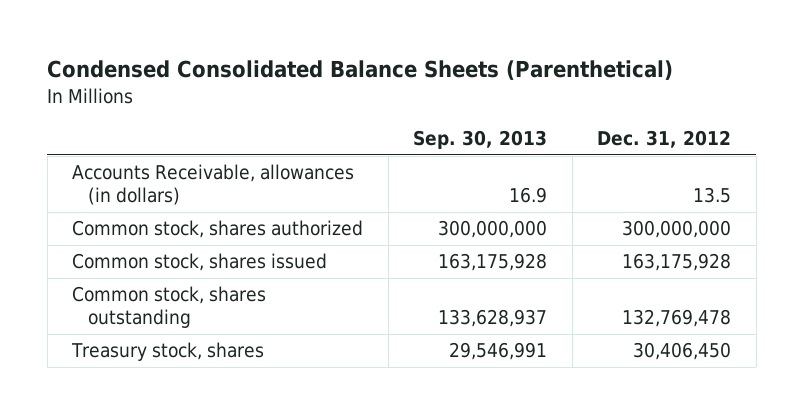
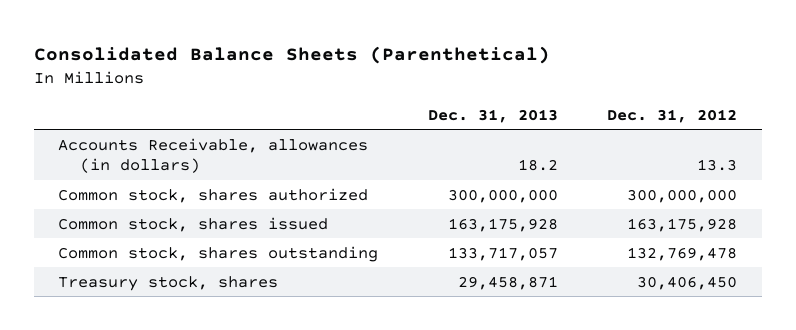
[47,59,674,80] Condensed Consolidated Balance Sheets (Parenthetical) -> [33,46,550,65] Consolidated Balance Sheets (Parenthetical)
[413,130,548,150] Sep. 30, 2013 -> none
none -> [427,108,558,123] Dec. 31, 2013
[693,187,732,204] 13.5 -> [697,159,738,172] 13.3

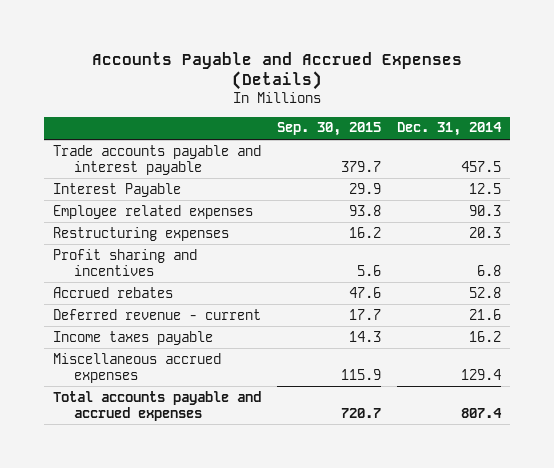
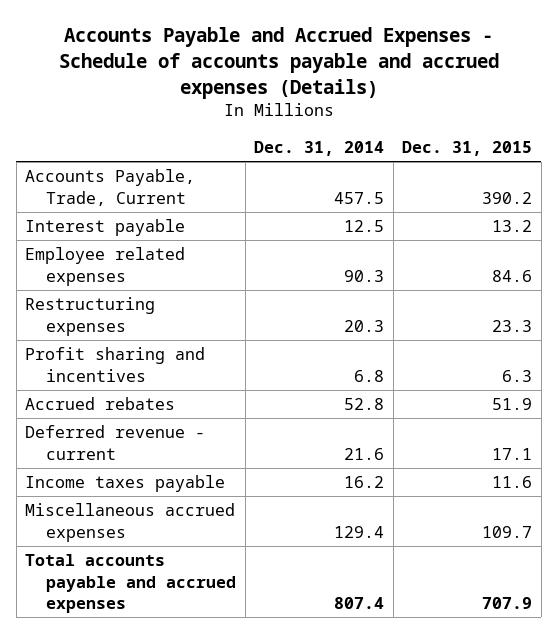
[92,51,463,91] Accounts Payable and Accrued Expenses (Details) -> [58,27,499,99] Accounts Payable and Accrued Expenses - Schedule of accounts payable and accrued expenses (Details)
[277,122,382,137] Sep. 30, 2015 -> none
none -> [402,141,533,157] Dec. 31, 2015
[52,144,261,175] Trade accounts payable and interest payable -> [25,169,196,206] Accounts Payable, Trade, Current
[52,182,181,197] Interest Payable -> [25,219,186,237] Interest payable

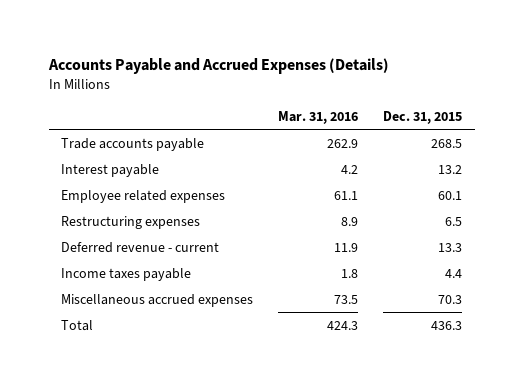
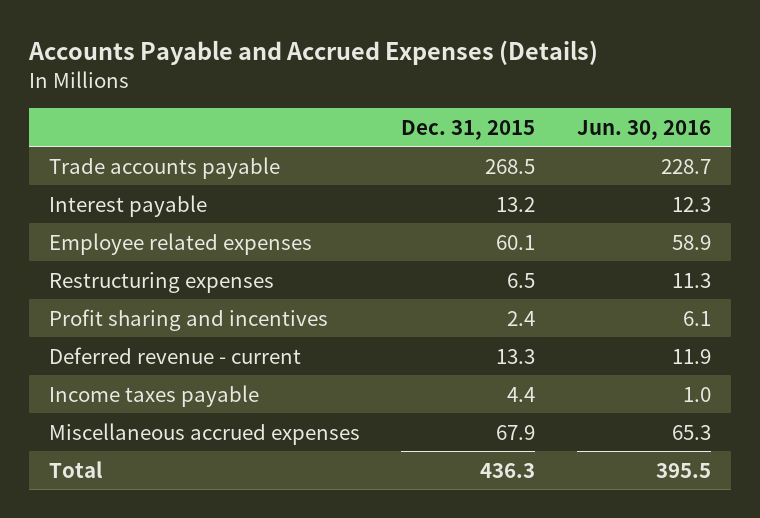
[278,111,359,125] Mar. 31, 2016 -> none
none -> [576,119,711,140] Jun. 30, 2016
none -> [49,308,329,331] Profit sharing and incentives
[438,294,463,304] 70.3 -> [496,424,536,440] 67.9

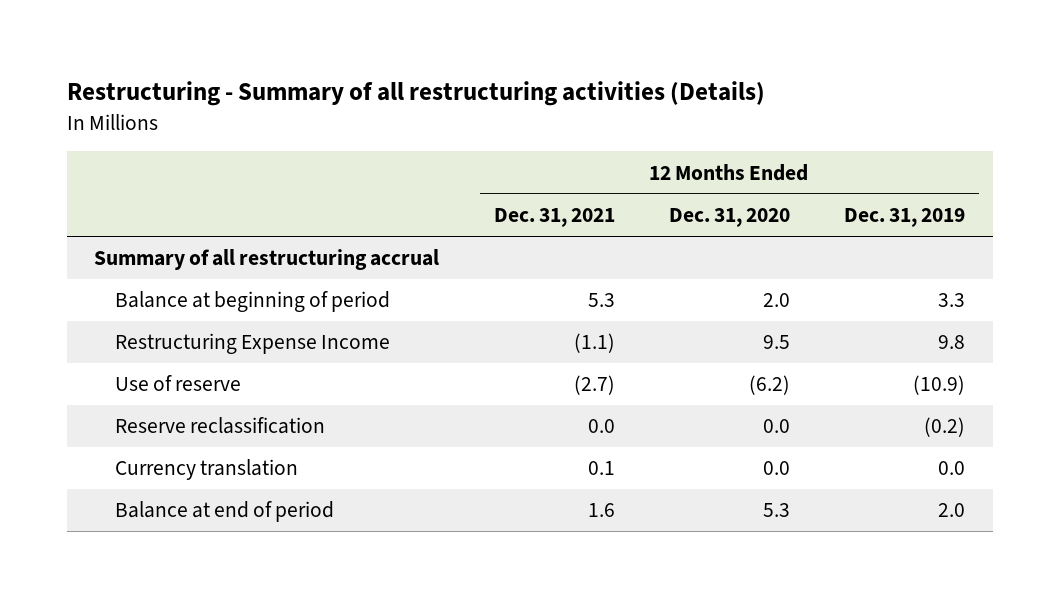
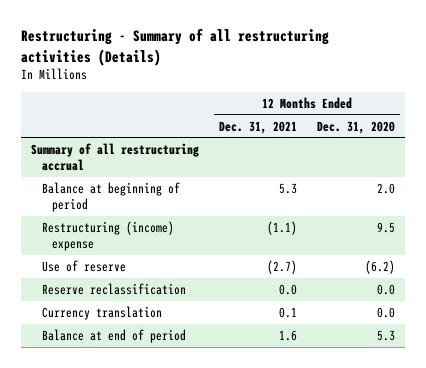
[844,208,966,228] Dec. 31, 2019 -> none
[114,333,390,355] Restructuring Expense Income -> [41,220,174,252] Restructuring (income) expense

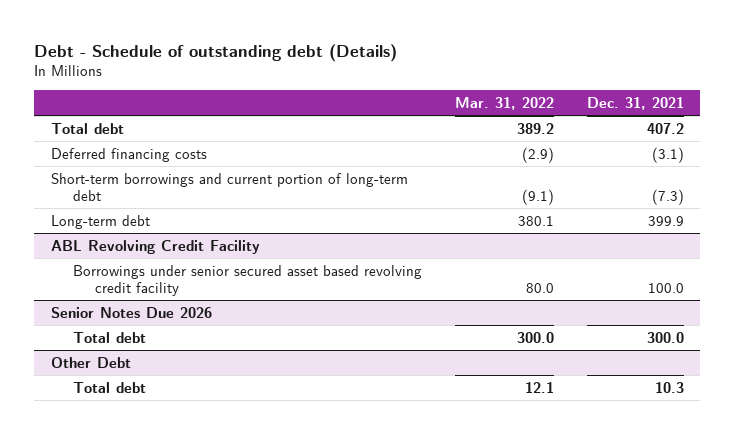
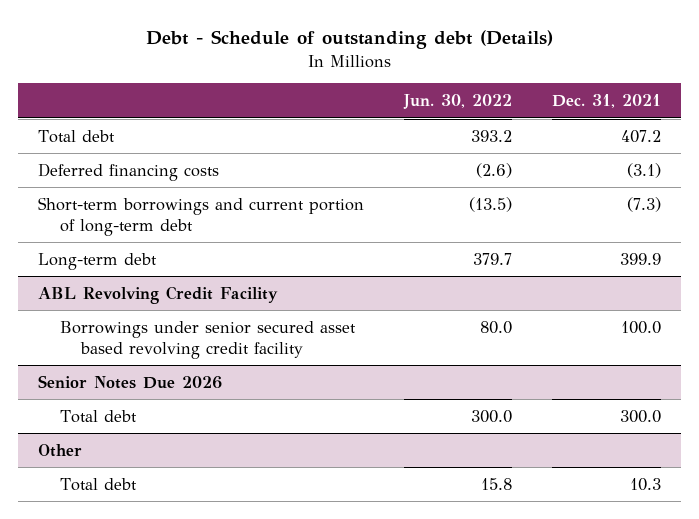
[454,96,554,110] Mar. 31, 2022 -> none
none -> [403,94,513,110] Jun. 30, 2022
[50,356,131,368] Other Debt -> [38,443,83,457] Other

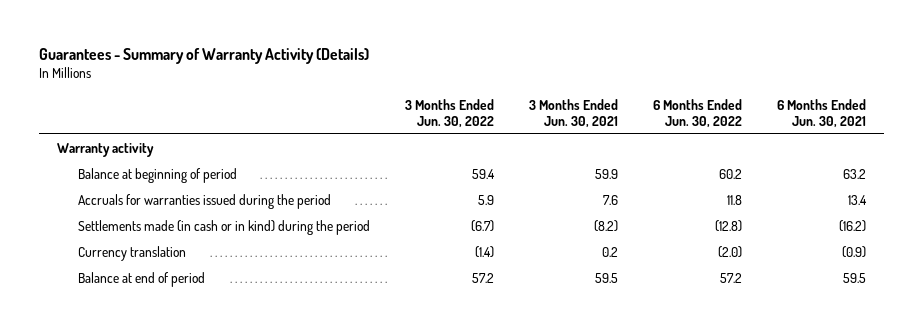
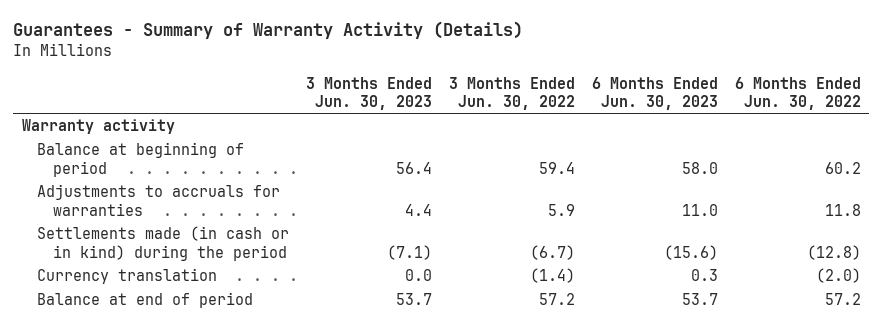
[529,98,619,128] 3 Months Ended Jun. 30, 2021 -> none
[777,98,867,128] 6 Months Ended Jun. 30, 2021 -> none
none -> [306,76,433,111] 3 Months Ended Jun. 30, 2023
none -> [591,76,718,111] 6 Months Ended Jun. 30, 2023
[77,193,331,209] Accruals for warranties issued during the period -> [37,184,281,216] Adjustments to accruals for warranties

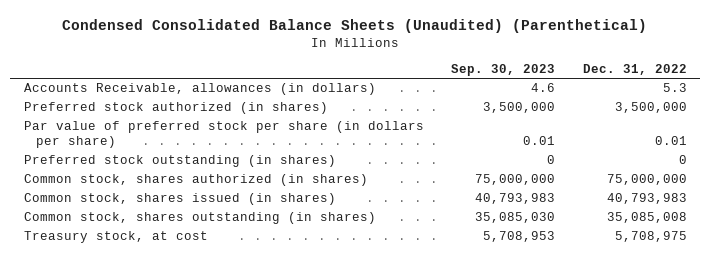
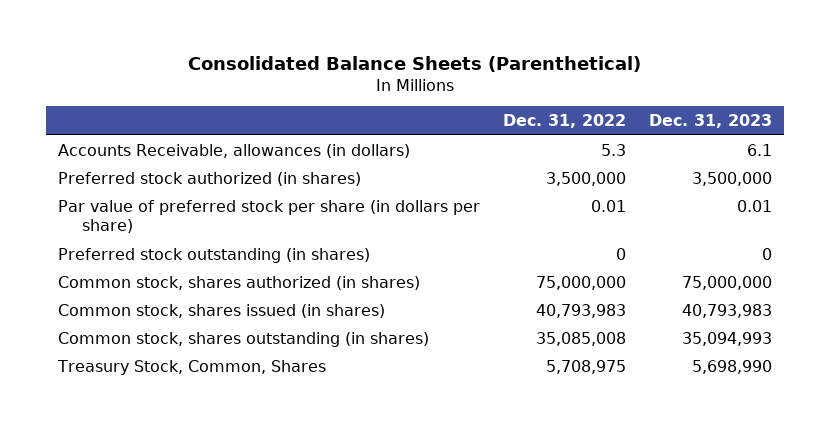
[62,18,648,33] Condensed Consolidated Balance Sheets (Unaudited) (Parenthetical) -> [188,56,642,73] Consolidated Balance Sheets (Parenthetical)
[451,64,556,77] Sep. 30, 2023 -> none
none -> [649,114,773,129] Dec. 31, 2023
[23,231,208,244] Treasury stock, at cost -> [56,359,326,375] Treasury Stock, Common, Shares

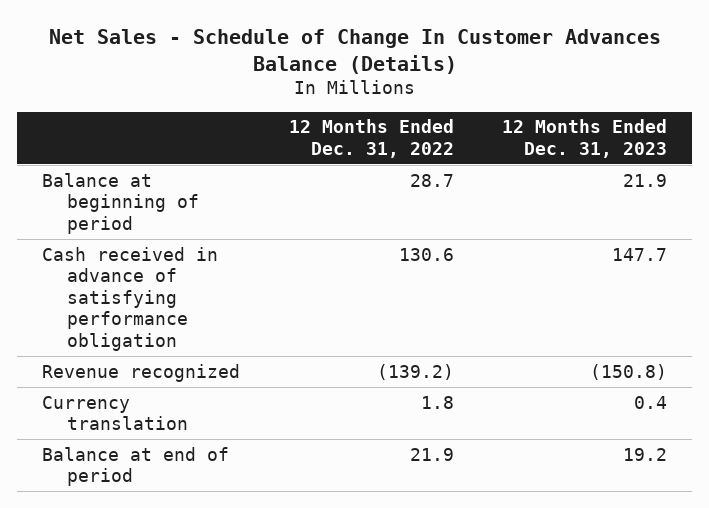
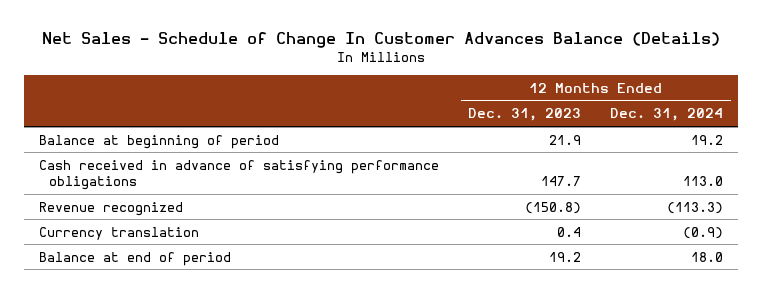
[288,119,454,158] 12 Months Ended Dec. 31, 2022 -> none
none -> [610,108,724,122] Dec. 31, 2024
[41,246,218,351] Cash received in advance of satisfying performance obligation -> [38,159,439,190] Cash received in advance of satisfying performance obligations

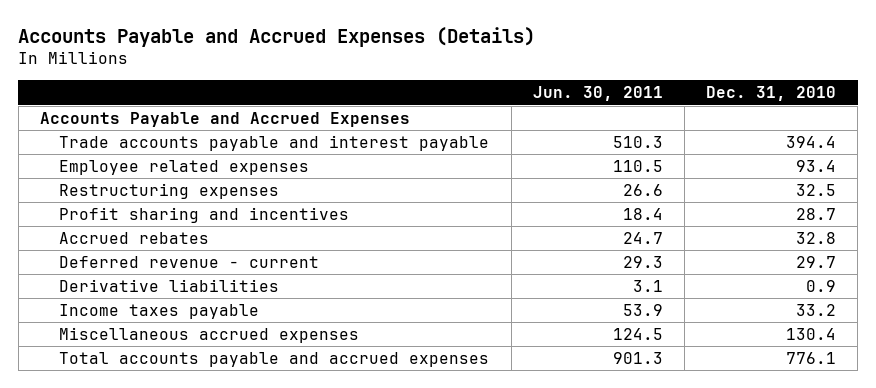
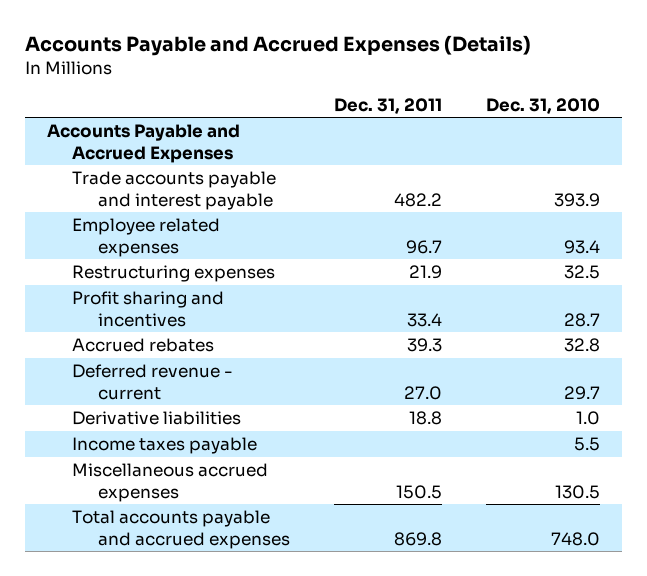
[532,86,663,102] Jun. 30, 2011 -> none
none -> [334,97,443,114] Dec. 31, 2011
[786,135,837,148] 394.4 -> [554,192,601,207] 393.9
[806,279,837,292] 0.9 -> [576,411,601,426] 1.0
[796,303,837,316] 33.2 -> [574,437,601,452] 5.5
[786,327,837,340] 130.4 -> [555,484,601,499] 130.5
[786,351,837,364] 776.1 -> [551,531,601,546] 748.0

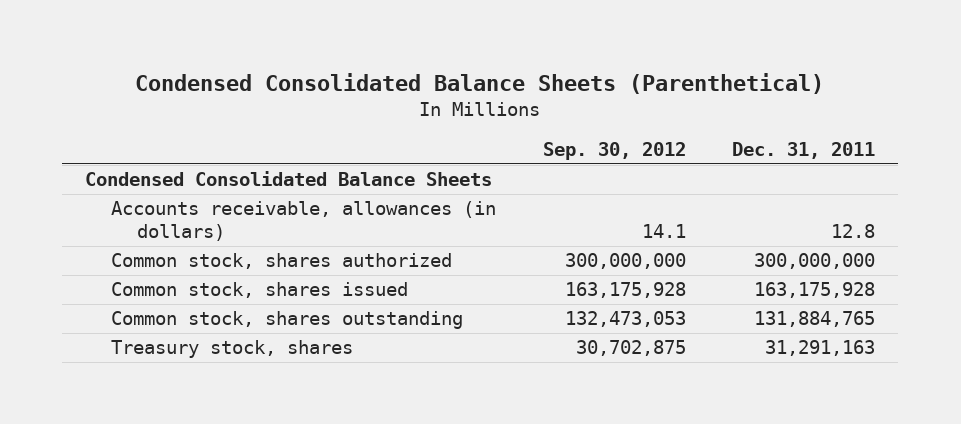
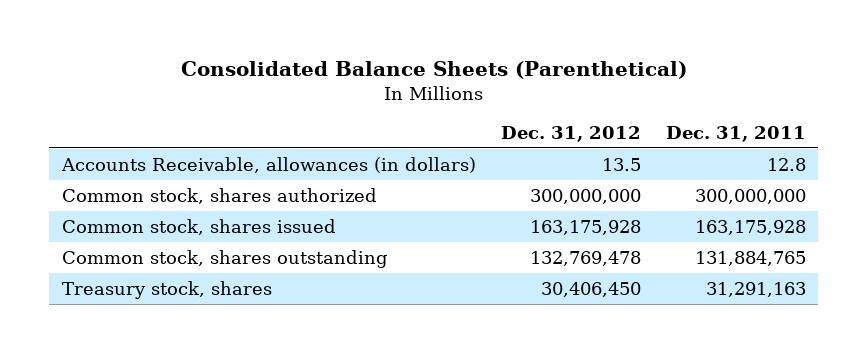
[135,73,825,95] Condensed Consolidated Balance Sheets (Parenthetical) -> [180,61,687,80] Consolidated Balance Sheets (Parenthetical)
[542,142,686,161] Sep. 30, 2012 -> none
none -> [500,125,641,142] Dec. 31, 2012
[85,171,493,187] Condensed Consolidated Balance Sheets -> none
[111,201,497,242] Accounts receivable, allowances (in dollars) -> [60,156,476,173] Accounts Receivable, allowances (in dollars)

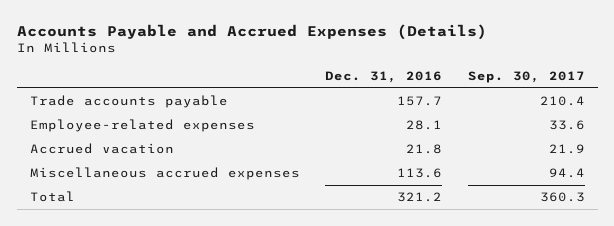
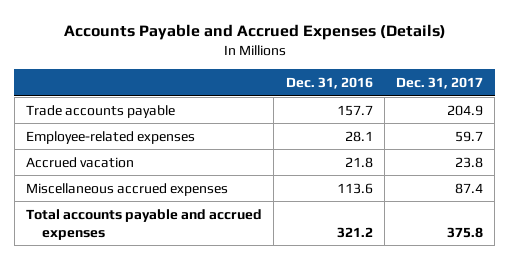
[467,71,585,84] Sep. 30, 2017 -> none
none -> [396,77,484,90] Dec. 31, 2017
[29,191,75,203] Total -> [26,208,263,240] Total accounts payable and accrued expenses

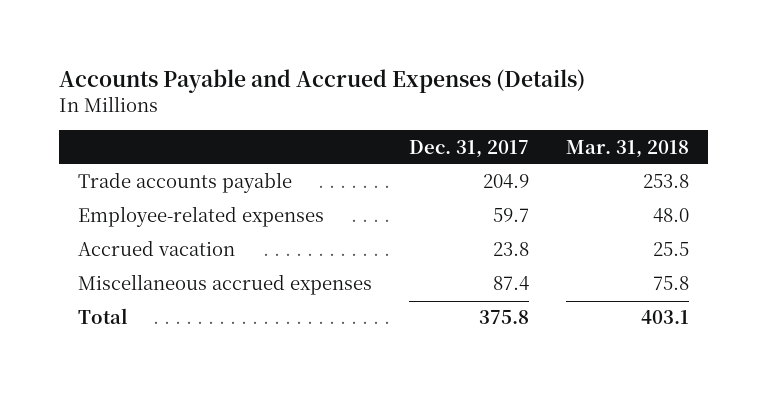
[285,77,373,90] Dec. 31, 2016 -> none
none -> [565,139,689,158] Mar. 31, 2018
[26,208,263,240] Total accounts payable and accrued expenses -> [77,308,128,325] Total

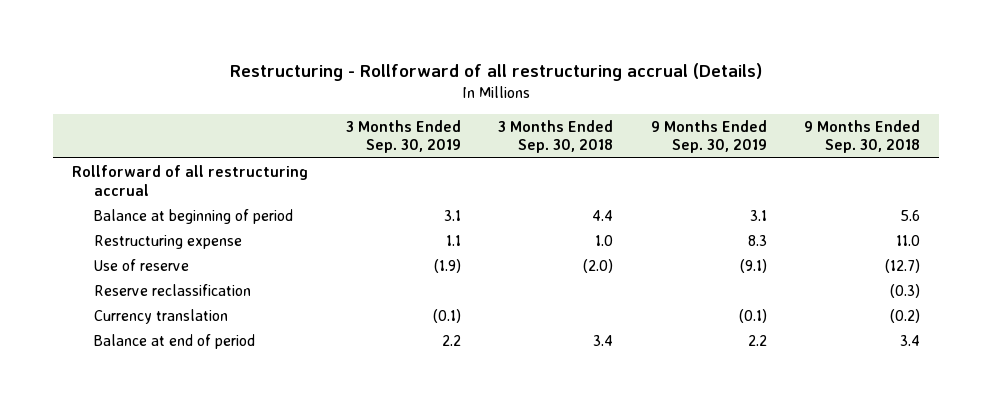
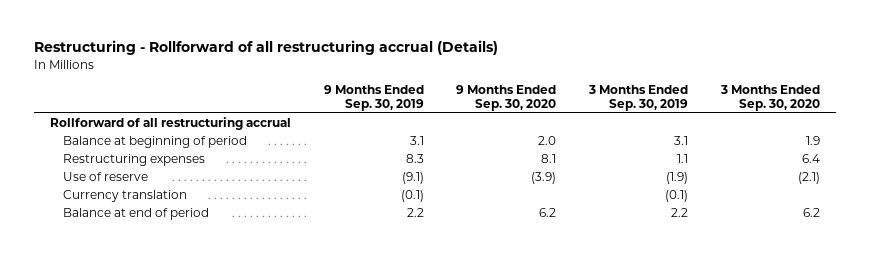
[498,119,614,154] 3 Months Ended Sep. 30, 2018 -> none
[804,119,921,154] 9 Months Ended Sep. 30, 2018 -> none
none -> [456,84,557,112] 9 Months Ended Sep. 30, 2020
none -> [719,84,820,112] 3 Months Ended Sep. 30, 2020
[93,234,242,249] Restructuring expense -> [63,154,206,167] Restructuring expenses
[93,283,251,296] Reserve reclassification -> none

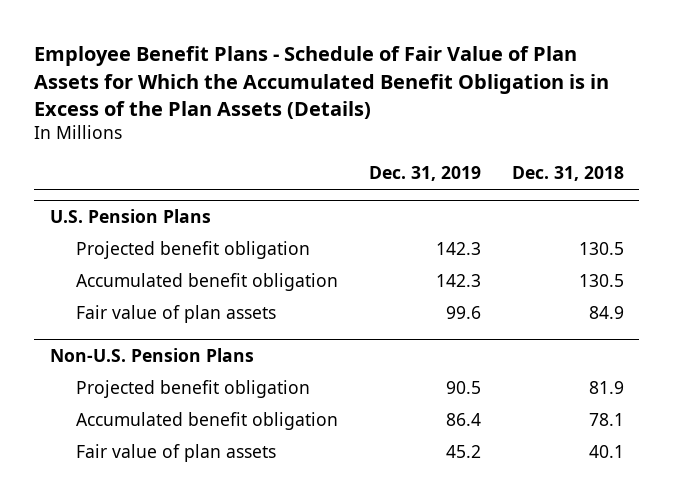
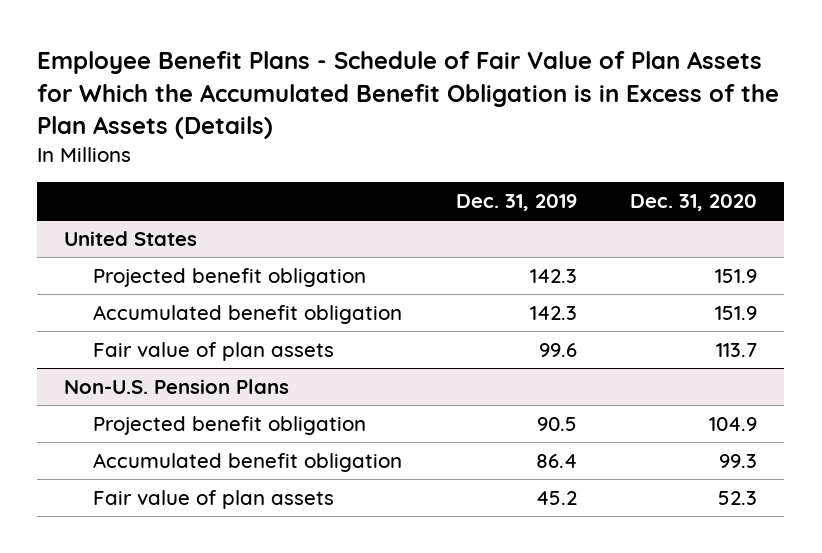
[511,166,624,182] Dec. 31, 2018 -> none
none -> [630,193,758,211] Dec. 31, 2020
[49,208,211,223] U.S. Pension Plans -> [64,230,198,246] United States

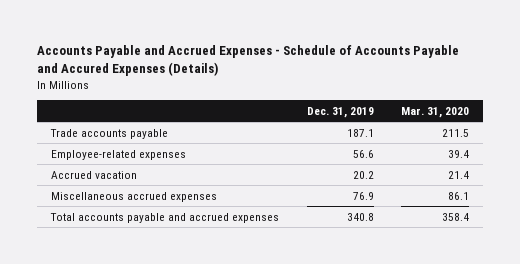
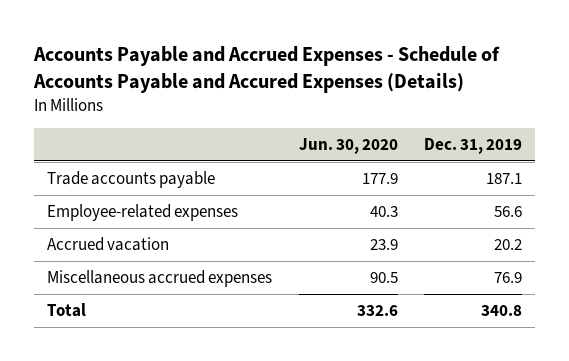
[401,106,470,118] Mar. 31, 2020 -> none
none -> [298,138,398,155] Jun. 30, 2020
[50,212,280,223] Total accounts payable and accrued expenses -> [47,303,87,318] Total

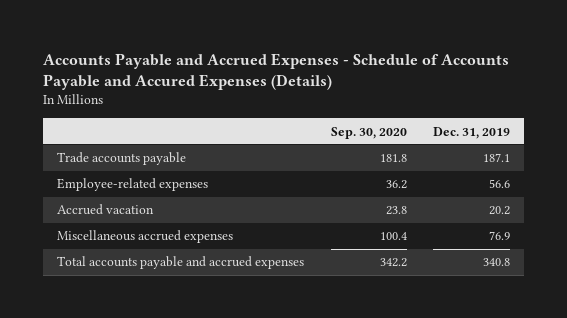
[298,138,398,155] Jun. 30, 2020 -> none
none -> [330,126,407,139] Sep. 30, 2020
[47,303,87,318] Total -> [56,256,304,270] Total accounts payable and accrued expenses

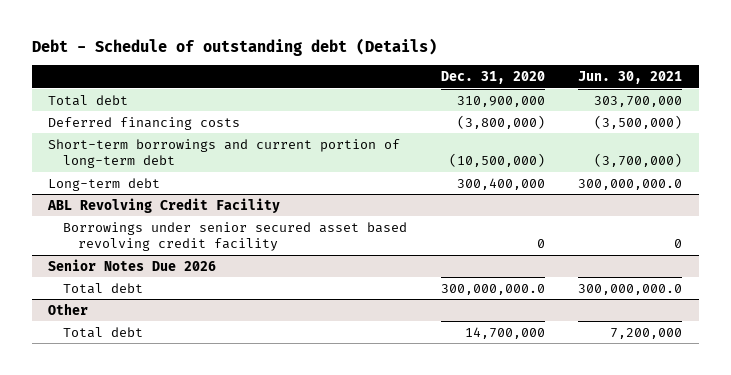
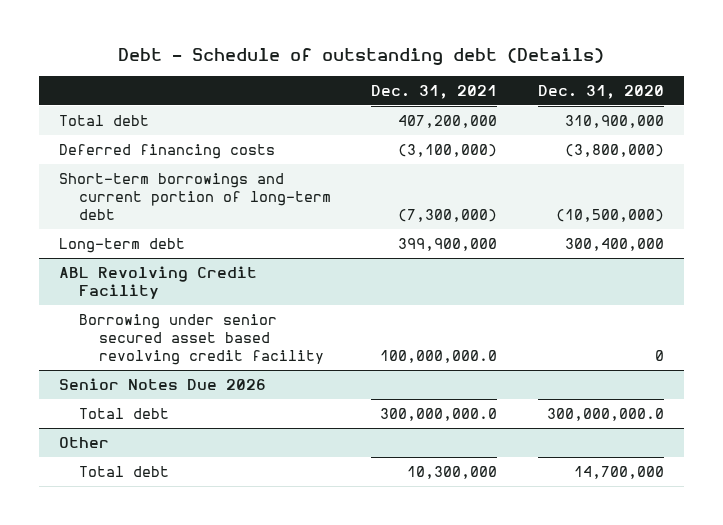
[578,70,683,84] Jun. 30, 2021 -> none
none -> [371,84,498,99] Dec. 31, 2021
[62,221,407,251] Borrowings under senior secured asset based revolving credit facility -> [78,314,324,365] Borrowing under senior secured asset based revolving credit facility

